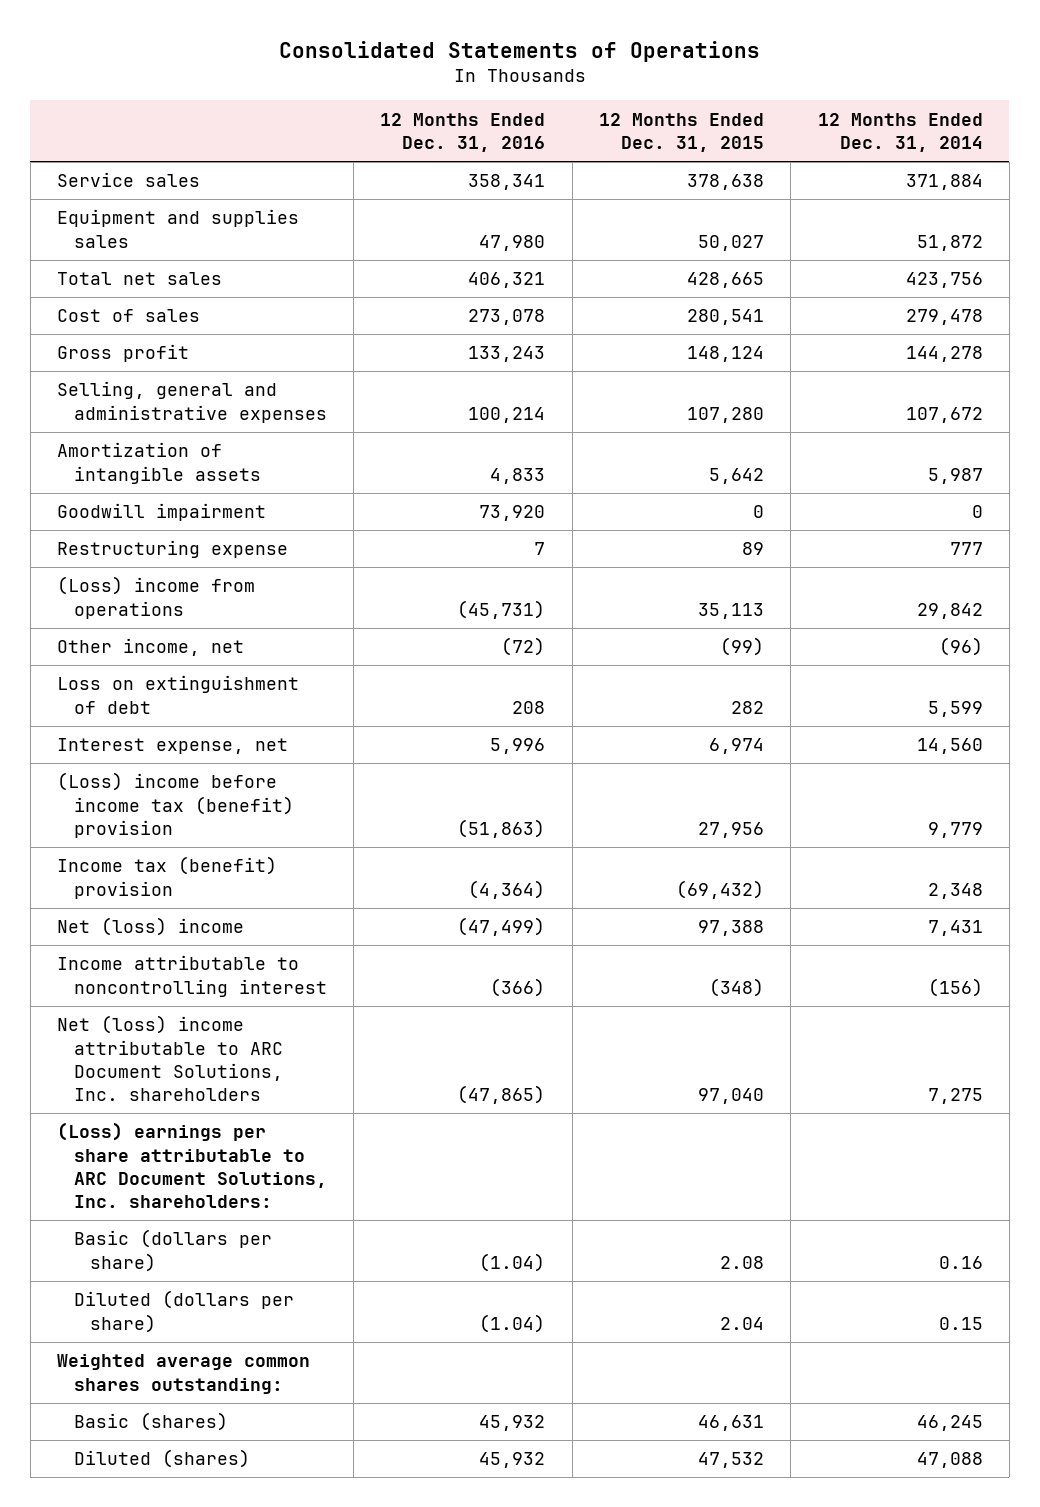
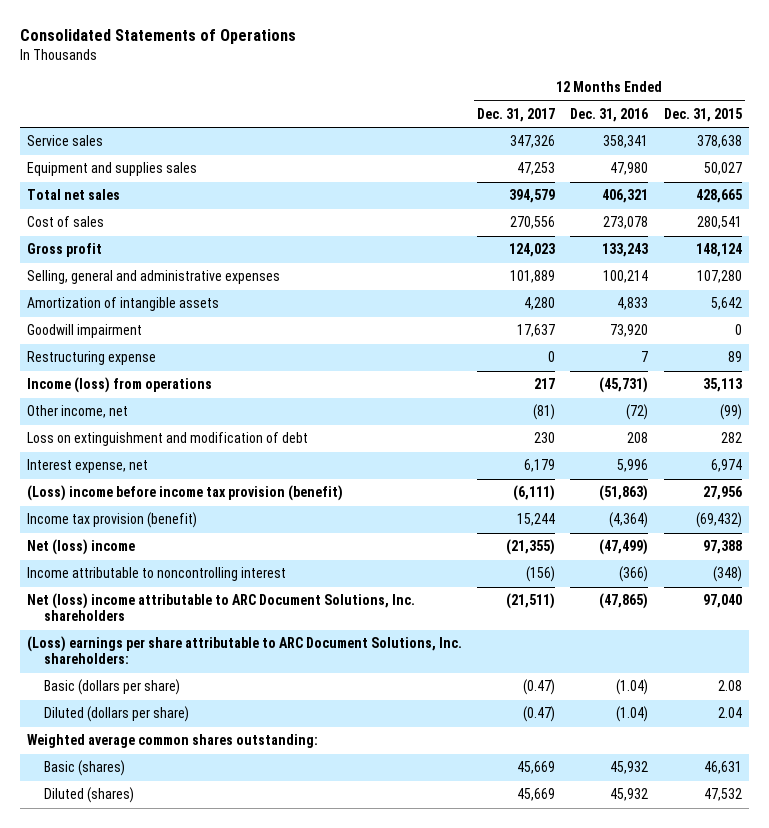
[817,112,983,152] 12 Months Ended Dec. 31, 2014 -> none
none -> [477,107,556,122] Dec. 31, 2017
[57,576,256,619] (Loss) income from operations -> [27,377,213,394] Income (loss) from operations
[57,675,300,714] Loss on extinguishment of debt -> [27,432,309,447] Loss on extinguishment and modification of debt
[57,772,294,838] (Loss) income before income tax (benefit) provision -> [27,485,344,502] (Loss) income before income tax provision (benefit)
[57,856,278,899] Income tax (benefit) provision -> [27,512,198,529] Income tax provision (benefit)

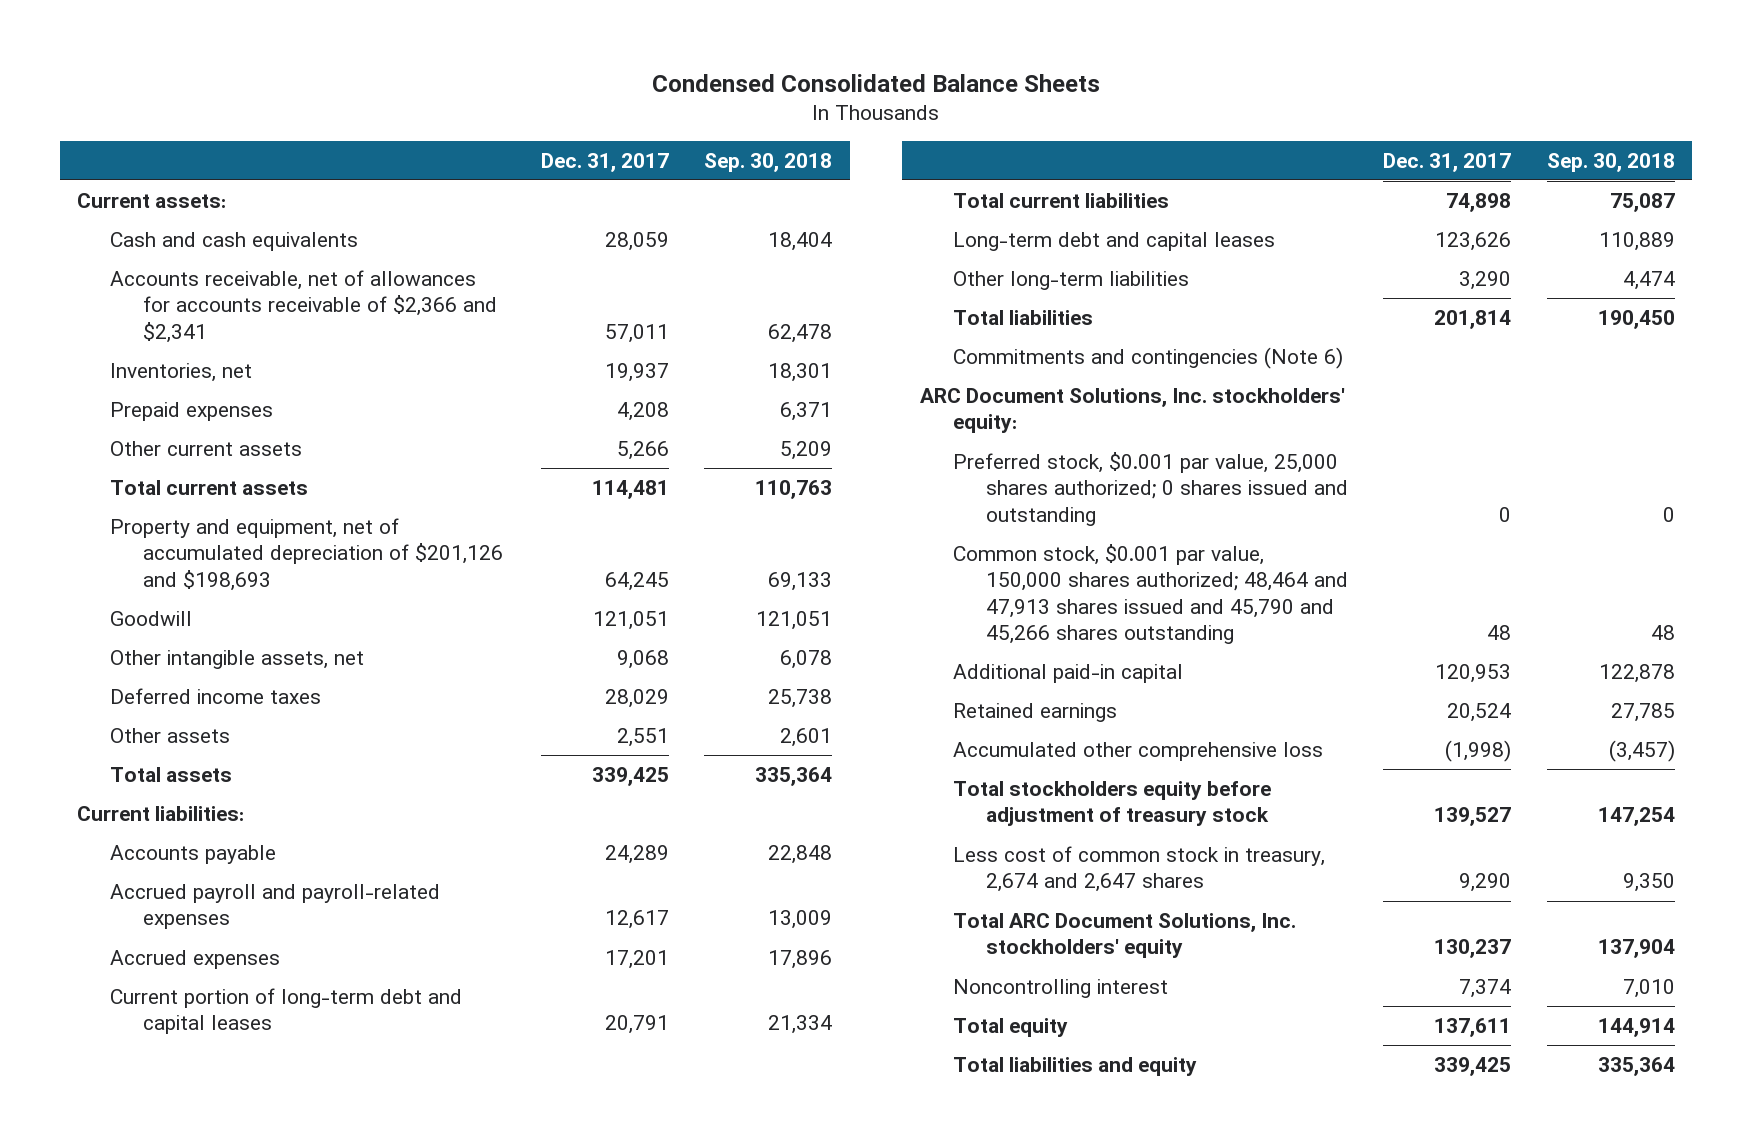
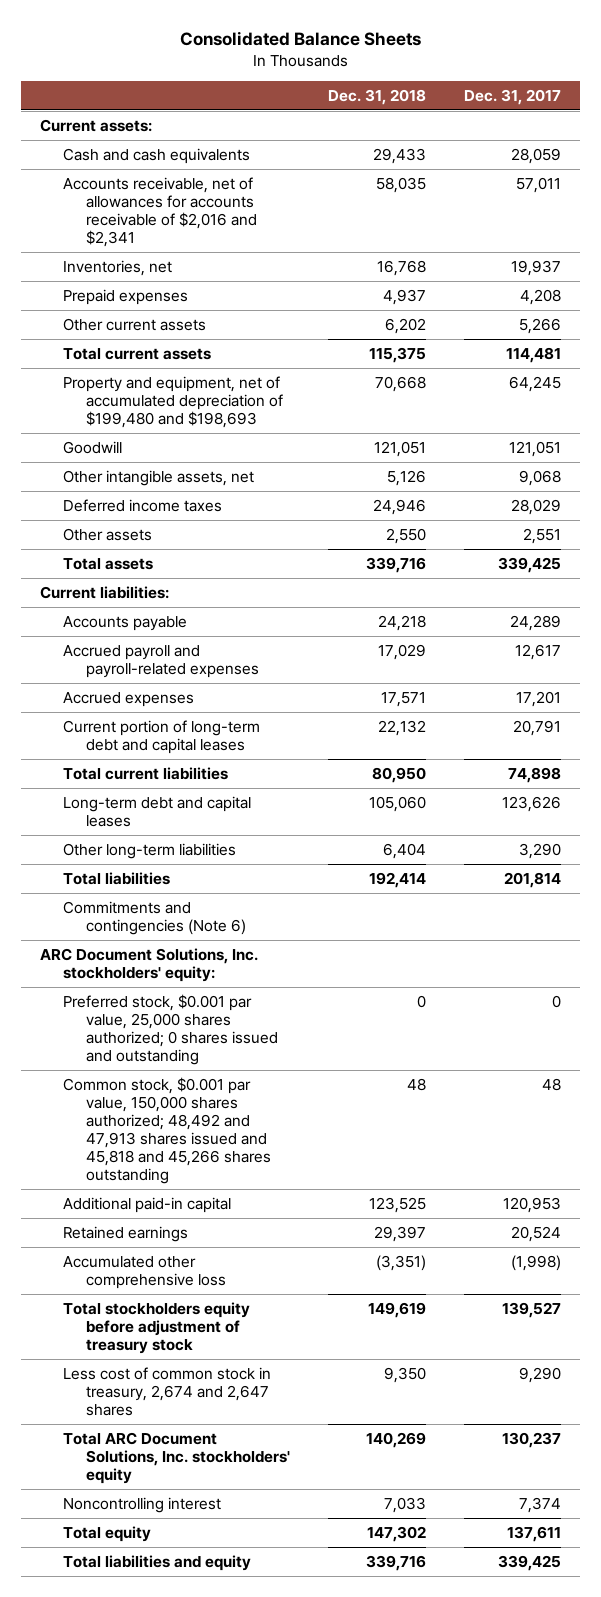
[652,73,1101,92] Condensed Consolidated Balance Sheets -> [179,31,421,47] Consolidated Balance Sheets
[704,152,833,172] Sep. 30, 2018 -> none
none -> [327,89,426,106] Dec. 31, 2018
[110,269,498,343] Accounts receivable, net of allowances for accounts receivable of $2,366 and $2,341 -> [63,176,257,248] Accounts receivable, net of allowances for accounts receivable of $2,016 and $2,341
[110,517,504,591] Property and equipment, net of accumulated depreciation of $201,126 and $198,693 -> [63,375,283,429] Property and equipment, net of accumulated depreciation of $199,480 and $198,693
[952,543,1348,645] Common stock, $0.001 par value, 150,000 shares authorized; 48,464 and 47,913 shares issued and 45,790 and 45,266 shares outstanding -> [63,1076,271,1185] Common stock, $0.001 par value, 150,000 shares authorized; 48,492 and 47,913 shares issued and 45,818 and 45,266 shares outstanding

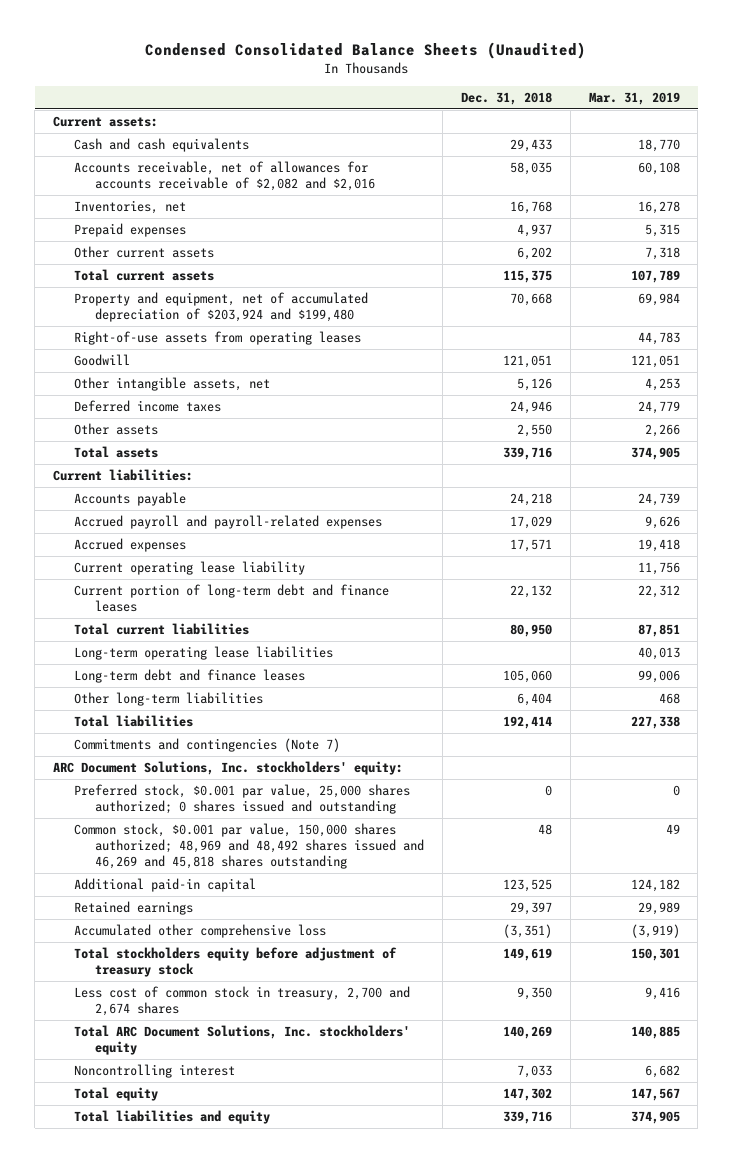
[179,31,421,47] Consolidated Balance Sheets -> [145,42,587,60] Condensed Consolidated Balance Sheets (Unaudited)
[463,89,561,106] Dec. 31, 2017 -> none
none -> [588,92,680,106] Mar. 31, 2019
[63,176,257,248] Accounts receivable, net of allowances for accounts receivable of $2,016 and $2,341 -> [74,160,376,191] Accounts receivable, net of allowances for accounts receivable of $2,082 and $2,016
[63,375,283,429] Property and equipment, net of accumulated depreciation of $199,480 and $198,693 -> [74,291,369,322] Property and equipment, net of accumulated depreciation of $203,924 and $199,480
none -> [74,330,362,345] Right-of-use assets from operating leases
none -> [74,560,306,575] Current operating lease liability
[63,719,261,754] Current portion of long-term debt and capital leases -> [74,583,390,612] Current portion of long-term debt and finance leases
none -> [74,645,334,660] Long-term operating lease liabilities
[63,795,252,827] Long-term debt and capital leases -> [74,668,306,683] Long-term debt and finance leases
[63,900,246,935] Commitments and contingencies (Note 6) -> [74,737,341,752] Commitments and contingencies (Note 7)
[63,1076,271,1185] Common stock, $0.001 par value, 150,000 shares authorized; 48,492 and 47,913 shares issued and 45,818 and 45,266 shares outstanding -> [74,822,425,869] Common stock, $0.001 par value, 150,000 shares authorized; 48,969 and 48,492 shares issued and 46,269 and 45,818 shares outstanding
[63,1366,272,1417] Less cost of common stock in treasury, 2,674 and 2,647 shares -> [74,985,411,1016] Less cost of common stock in treasury, 2,700 and 2,674 shares

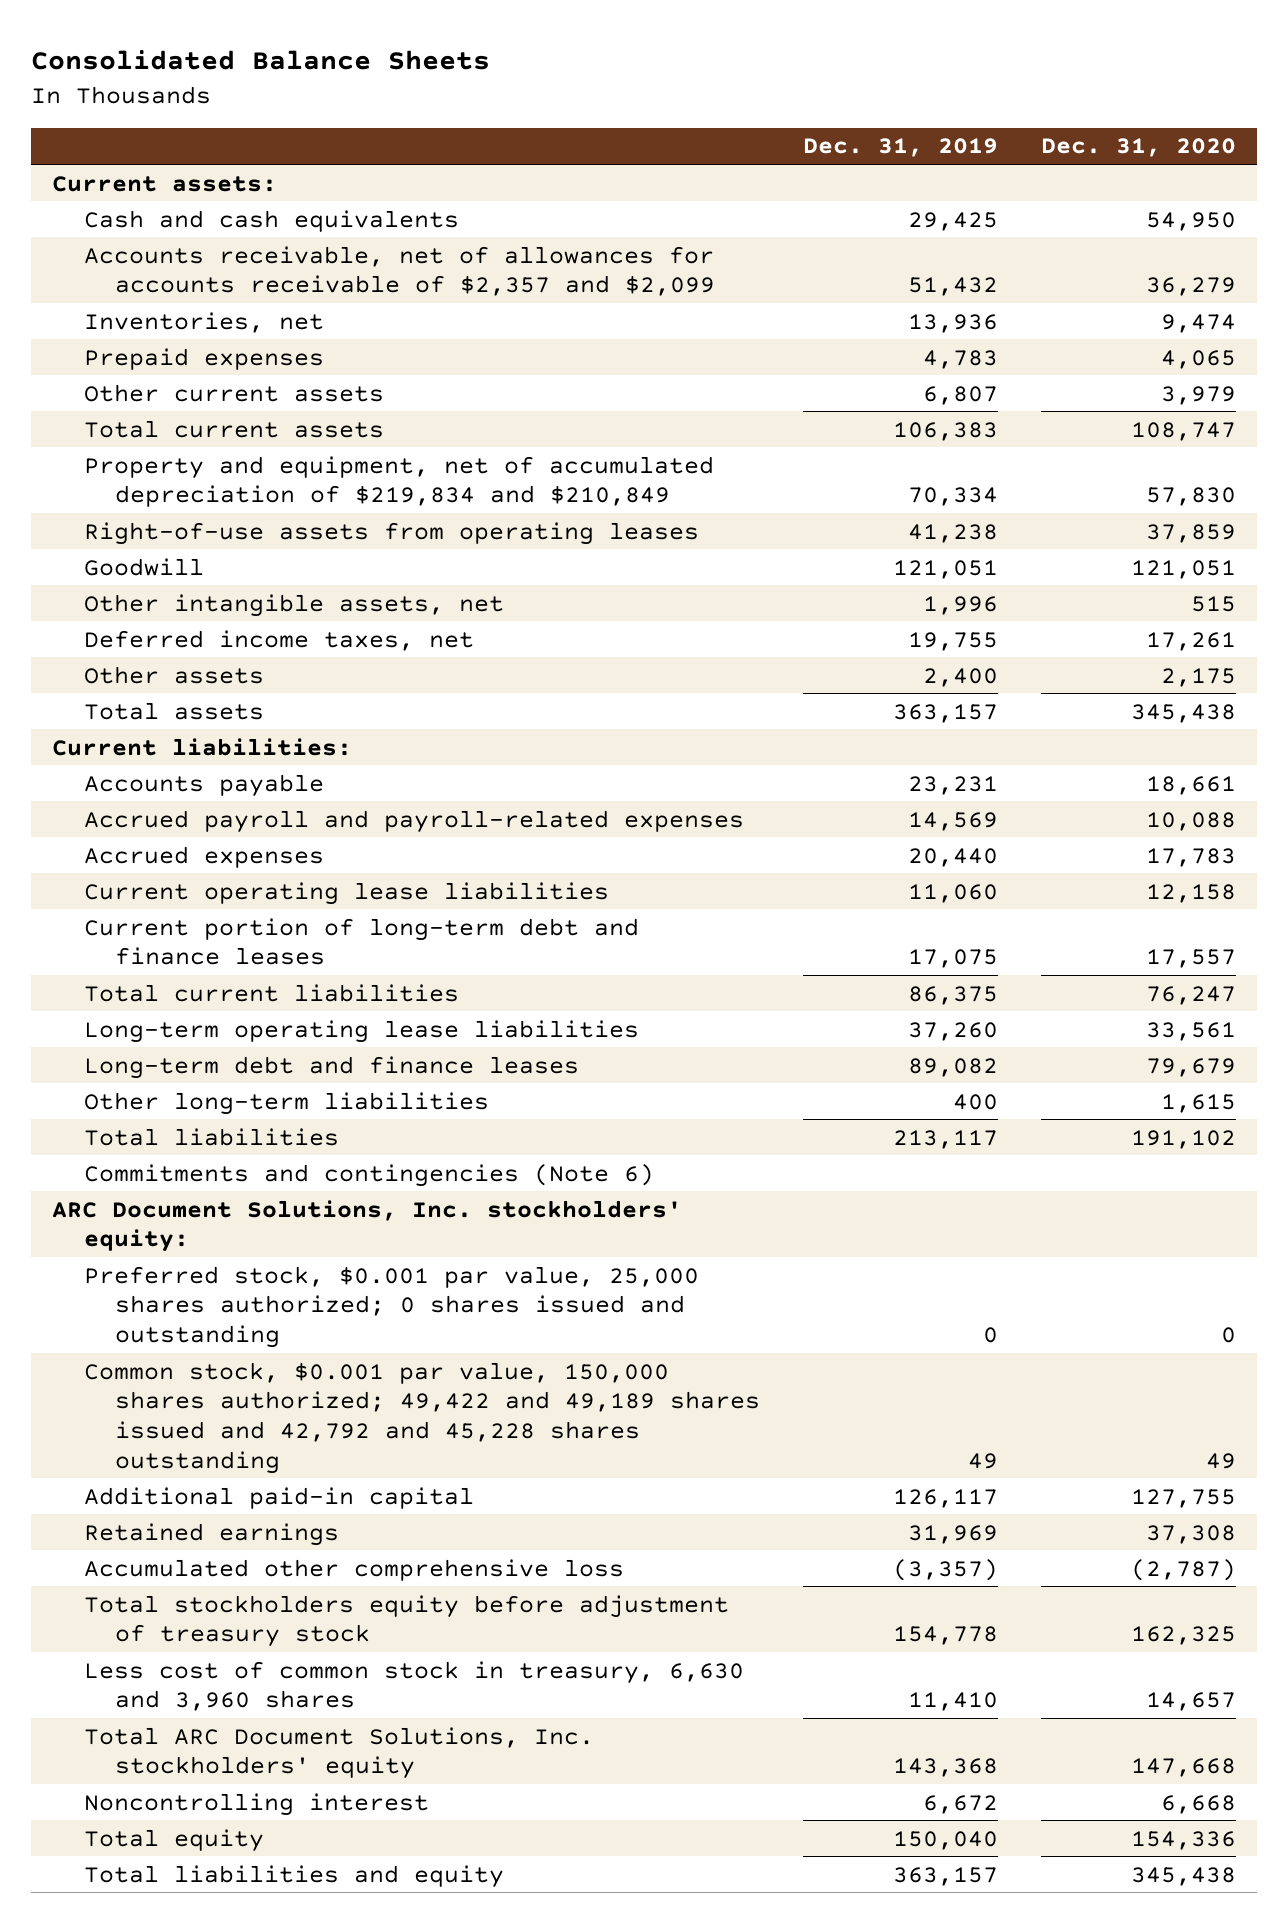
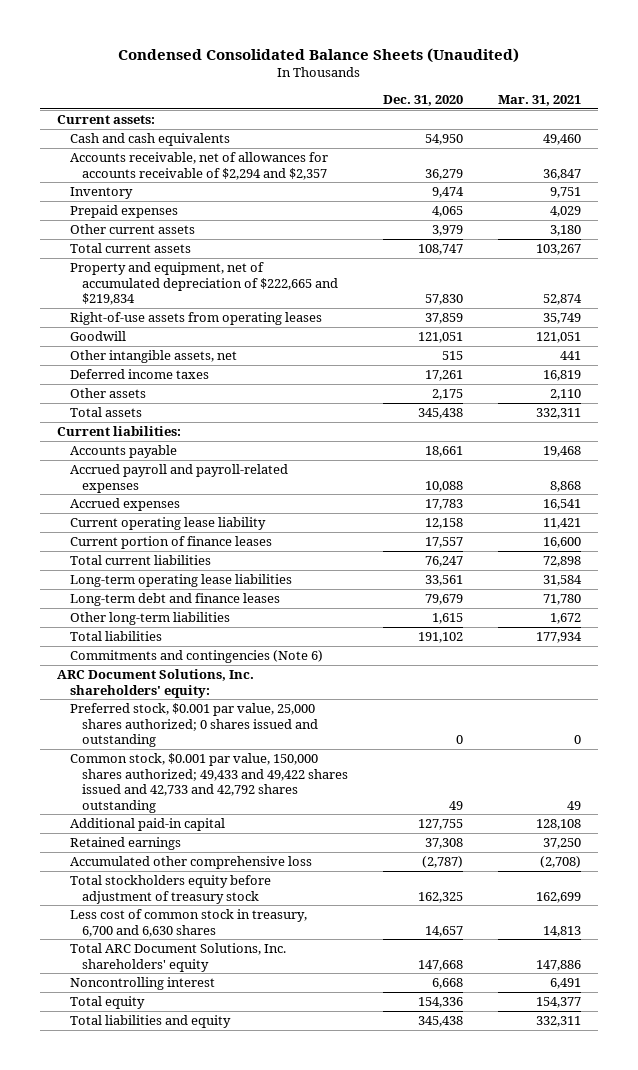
[30,50,490,71] Consolidated Balance Sheets -> [117,47,519,63] Condensed Consolidated Balance Sheets (Unaudited)
[803,138,999,158] Dec. 31, 2019 -> none
none -> [497,95,581,107] Mar. 31, 2021
[83,245,716,297] Accounts receivable, net of allowances for accounts receivable of $2,357 and $2,099 -> [69,152,328,180] Accounts receivable, net of allowances for accounts receivable of $2,294 and $2,357
[83,311,324,333] Inventories, net -> [69,187,133,200] Inventory
[83,455,714,508] Property and equipment, net of accumulated depreciation of $219,834 and $210,849 -> [69,262,339,306] Property and equipment, net of accumulated depreciation of $222,665 and $219,834
[83,629,474,651] Deferred income taxes, net -> [69,369,209,380] Deferred income taxes
[83,881,609,905] Current operating lease liabilities -> [69,517,266,531] Current operating lease liability
[83,917,639,966] Current portion of long-term debt and finance leases -> [69,536,272,550] Current portion of finance leases
[51,1199,682,1253] ARC Document Solutions, Inc. stockholders' equity: -> [57,669,255,698] ARC Document Solutions, Inc. shareholders' equity:
[83,1361,761,1474] Common stock, $0.001 par value, 150,000 shares authorized; 49,422 and 49,189 shares issued and 42,792 and 45,228 shares outstanding -> [69,753,349,813] Common stock, $0.001 par value, 150,000 shares authorized; 49,433 and 49,422 shares issued and 42,733 and 42,792 shares outstanding
[83,1660,744,1712] Less cost of common stock in treasury, 6,630 and 3,960 shares -> [69,909,307,937] Less cost of common stock in treasury, 6,700 and 6,630 shares
[83,1726,594,1780] Total ARC Document Solutions, Inc. stockholders' equity -> [69,943,286,972] Total ARC Document Solutions, Inc. shareholders' equity

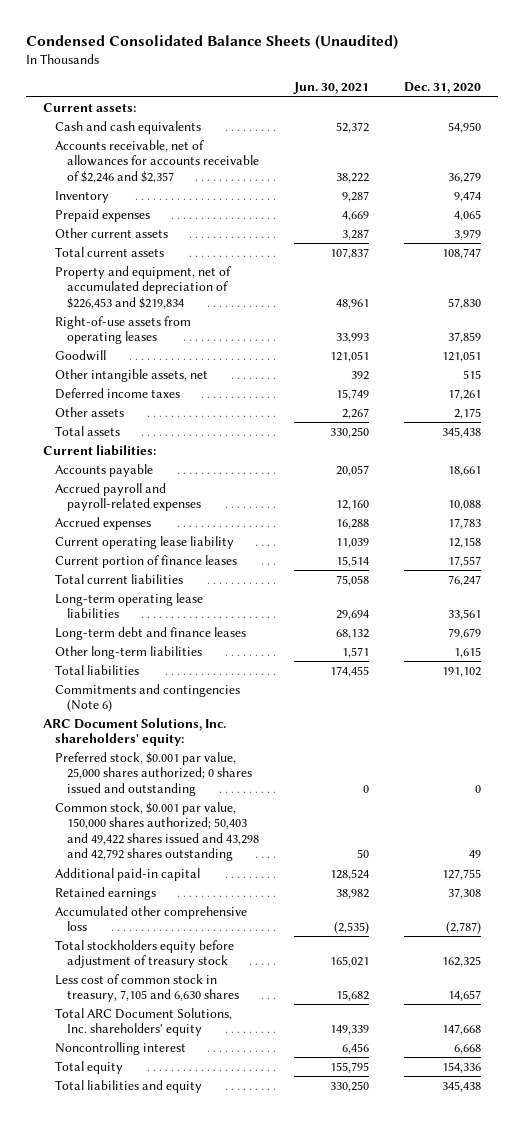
[497,95,581,107] Mar. 31, 2021 -> none
none -> [292,82,369,95] Jun. 30, 2021
[69,152,328,180] Accounts receivable, net of allowances for accounts receivable of $2,294 and $2,357 -> [55,139,259,183] Accounts receivable, net of allowances for accounts receivable of $2,246 and $2,357
[69,262,339,306] Property and equipment, net of accumulated depreciation of $222,665 and $219,834 -> [55,265,232,309] Property and equipment, net of accumulated depreciation of $226,453 and $219,834
[69,753,349,813] Common stock, $0.001 par value, 150,000 shares authorized; 49,433 and 49,422 shares issued and 42,733 and 42,792 shares outstanding -> [55,801,259,862] Common stock, $0.001 par value, 150,000 shares authorized; 50,403 and 49,422 shares issued and 43,298 and 42,792 shares outstanding
[69,909,307,937] Less cost of common stock in treasury, 6,700 and 6,630 shares -> [55,973,239,1003] Less cost of common stock in treasury, 7,105 and 6,630 shares

